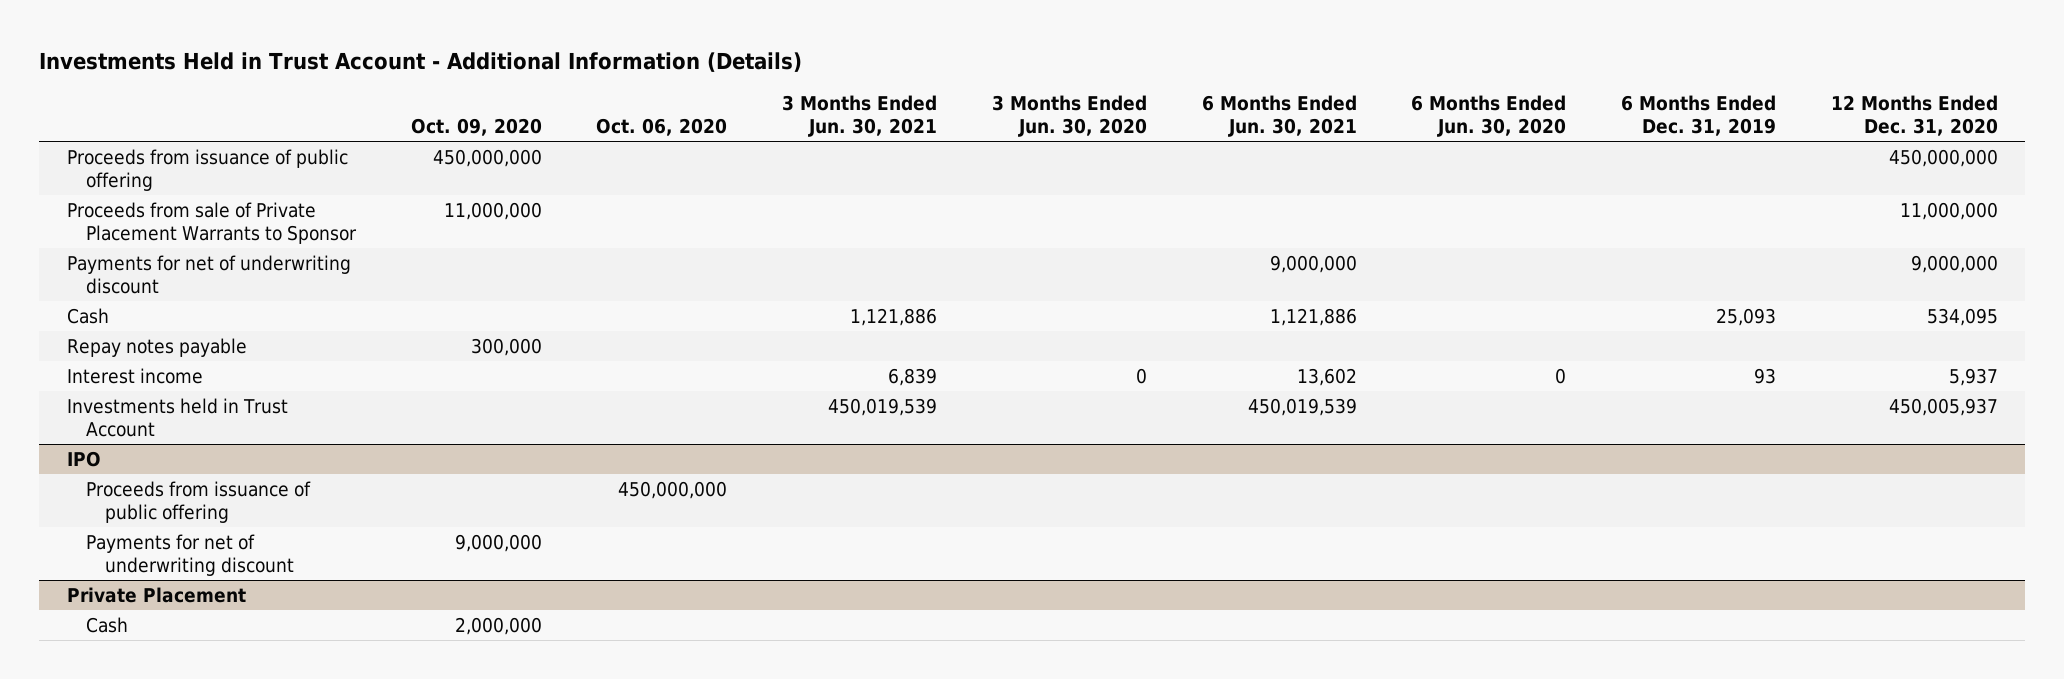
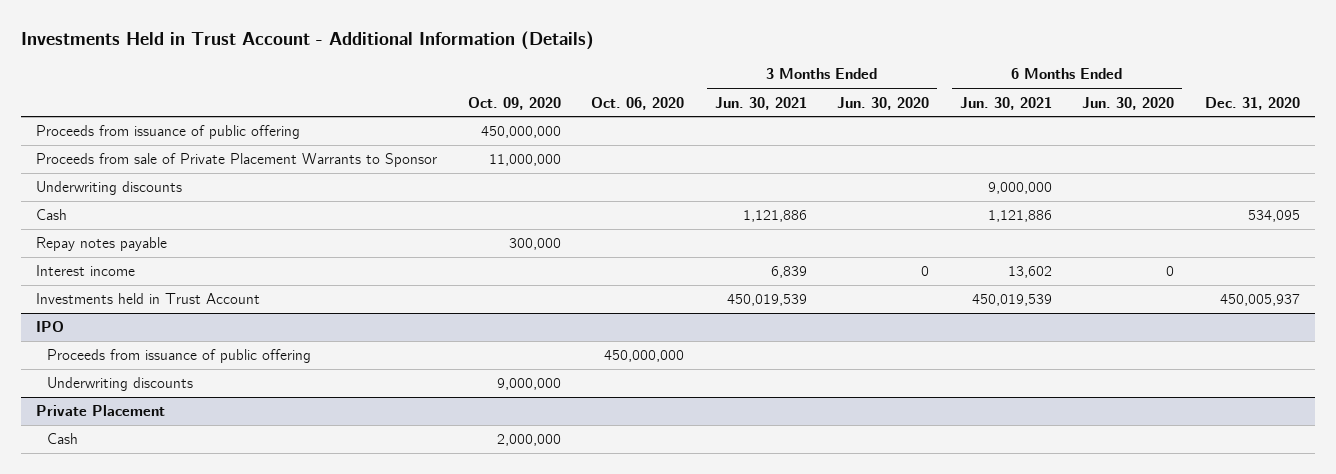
[1620,94,1776,136] 6 Months Ended Dec. 31, 2019 -> none
[1830,94,1998,136] 12 Months Ended Dec. 31, 2020 -> none
none -> [1205,96,1301,110] Dec. 31, 2020
[66,255,351,295] Payments for net of underwriting discount -> [36,181,183,196] Underwriting discounts
[85,534,295,577] Payments for net of underwriting discount -> [47,377,194,392] Underwriting discounts

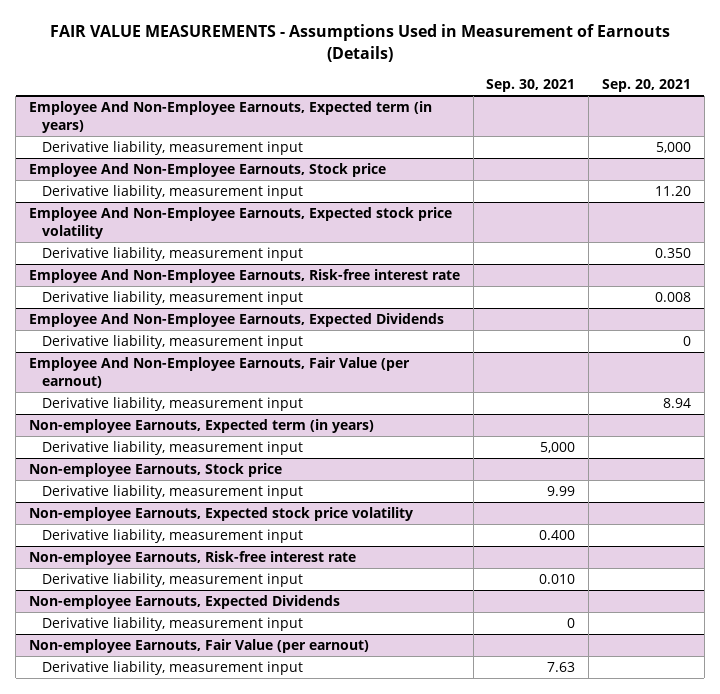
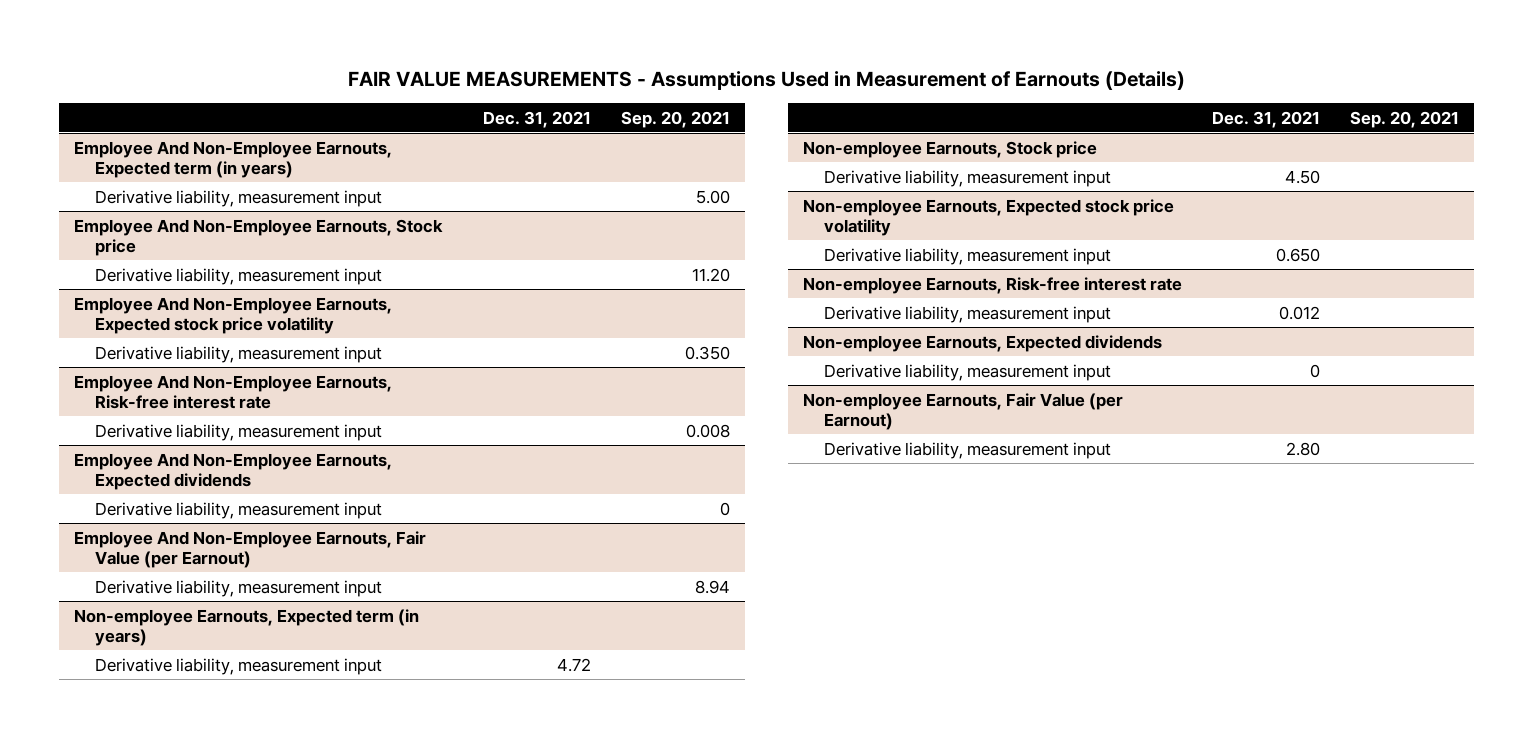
[486,78,576,92] Sep. 30, 2021 -> none
none -> [483,110,592,128] Dec. 31, 2021
[655,142,691,154] 5,000 -> [696,189,731,204] 5.00
[28,313,444,328] Employee And Non-Employee Earnouts, Expected Dividends -> [74,452,393,490] Employee And Non-Employee Earnouts, Expected dividends
[28,357,410,389] Employee And Non-Employee Earnouts, Fair Value (per earnout) -> [74,530,427,568] Employee And Non-Employee Earnouts, Fair Value (per Earnout)
[28,595,340,610] Non-employee Earnouts, Expected Dividends -> [803,334,1163,352] Non-employee Earnouts, Expected dividends
[28,639,369,654] Non-employee Earnouts, Fair Value (per earnout) -> [803,392,1124,430] Non-employee Earnouts, Fair Value (per Earnout)

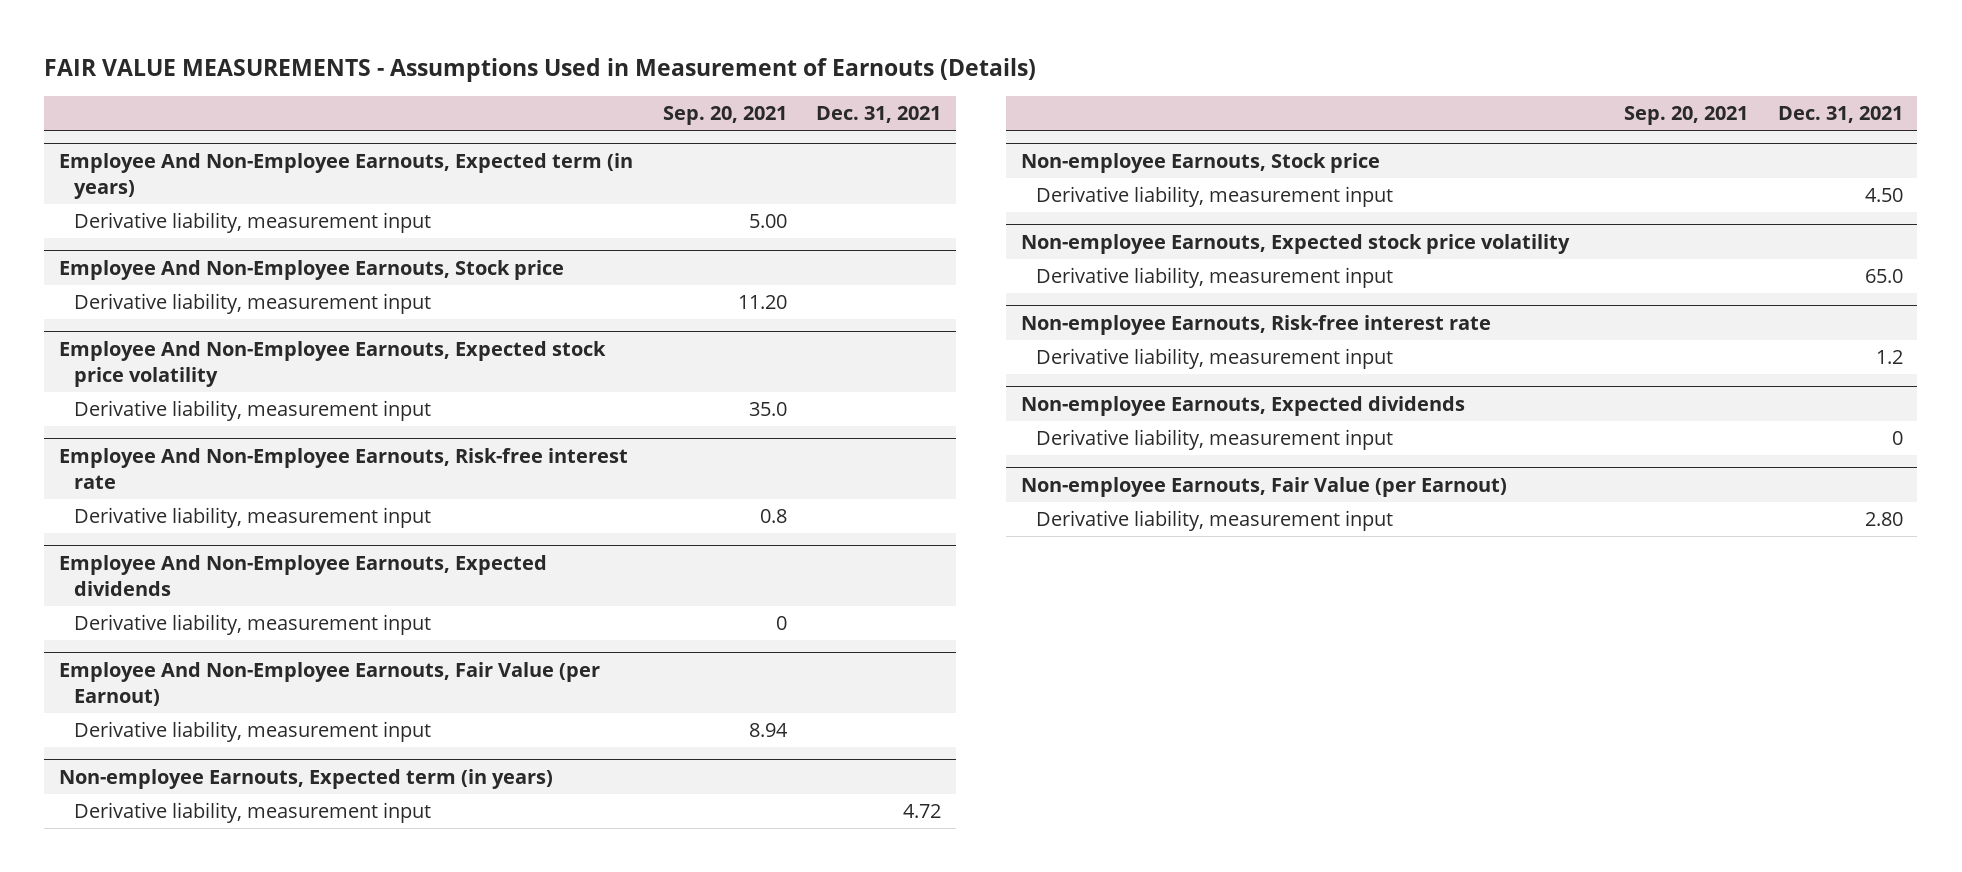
[685,345,731,360] 0.350 -> [748,402,787,417] 35.0
[686,423,731,438] 0.008 -> [759,509,787,524] 0.8
[1276,247,1321,262] 0.650 -> [1864,269,1903,284] 65.0
[1279,305,1321,320] 0.012 -> [1875,350,1903,365] 1.2

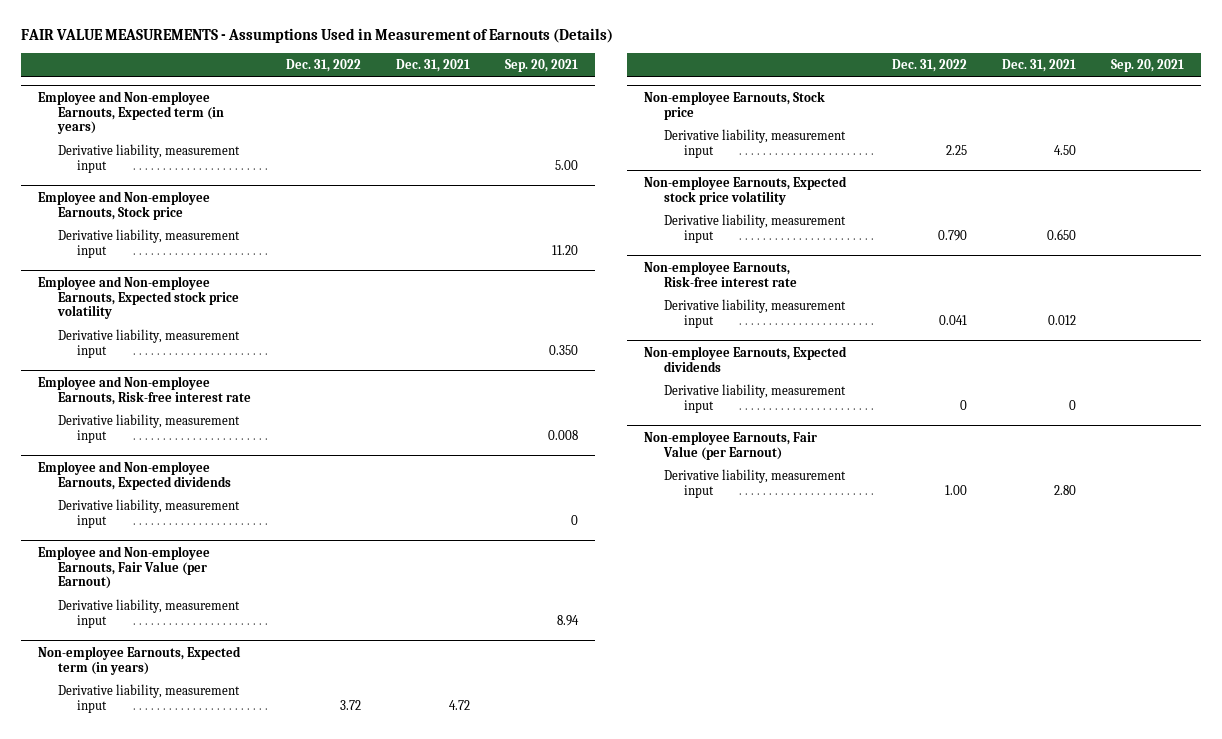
none -> [285,59,361,73] Dec. 31, 2022
[59,153,634,199] Employee And Non-Employee Earnouts, Expected term (in years) -> [38,90,224,135] Employee and Non-employee Earnouts, Expected term (in years)
[59,260,565,281] Employee And Non-Employee Earnouts, Stock price -> [38,190,211,220] Employee and Non-employee Earnouts, Stock price
[59,341,607,387] Employee And Non-Employee Earnouts, Expected stock price volatility -> [38,275,239,320] Employee and Non-employee Earnouts, Expected stock price volatility
[748,402,787,417] 35.0 -> [548,345,578,356] 0.350
[59,448,629,489] Employee And Non-Employee Earnouts, Risk-free interest rate -> [38,375,251,405] Employee and Non-employee Earnouts, Risk-free interest rate
[759,509,787,524] 0.8 -> [547,430,578,441] 0.008
[59,555,548,596] Employee And Non-Employee Earnouts, Expected dividends -> [38,460,231,490] Employee and Non-employee Earnouts, Expected dividends
[59,662,601,706] Employee And Non-Employee Earnouts, Fair Value (per Earnout) -> [38,545,211,590] Employee and Non-employee Earnouts, Fair Value (per Earnout)
[1864,269,1903,284] 65.0 -> [1046,229,1076,241] 0.650
[1875,350,1903,365] 1.2 -> [1047,315,1076,326] 0.012

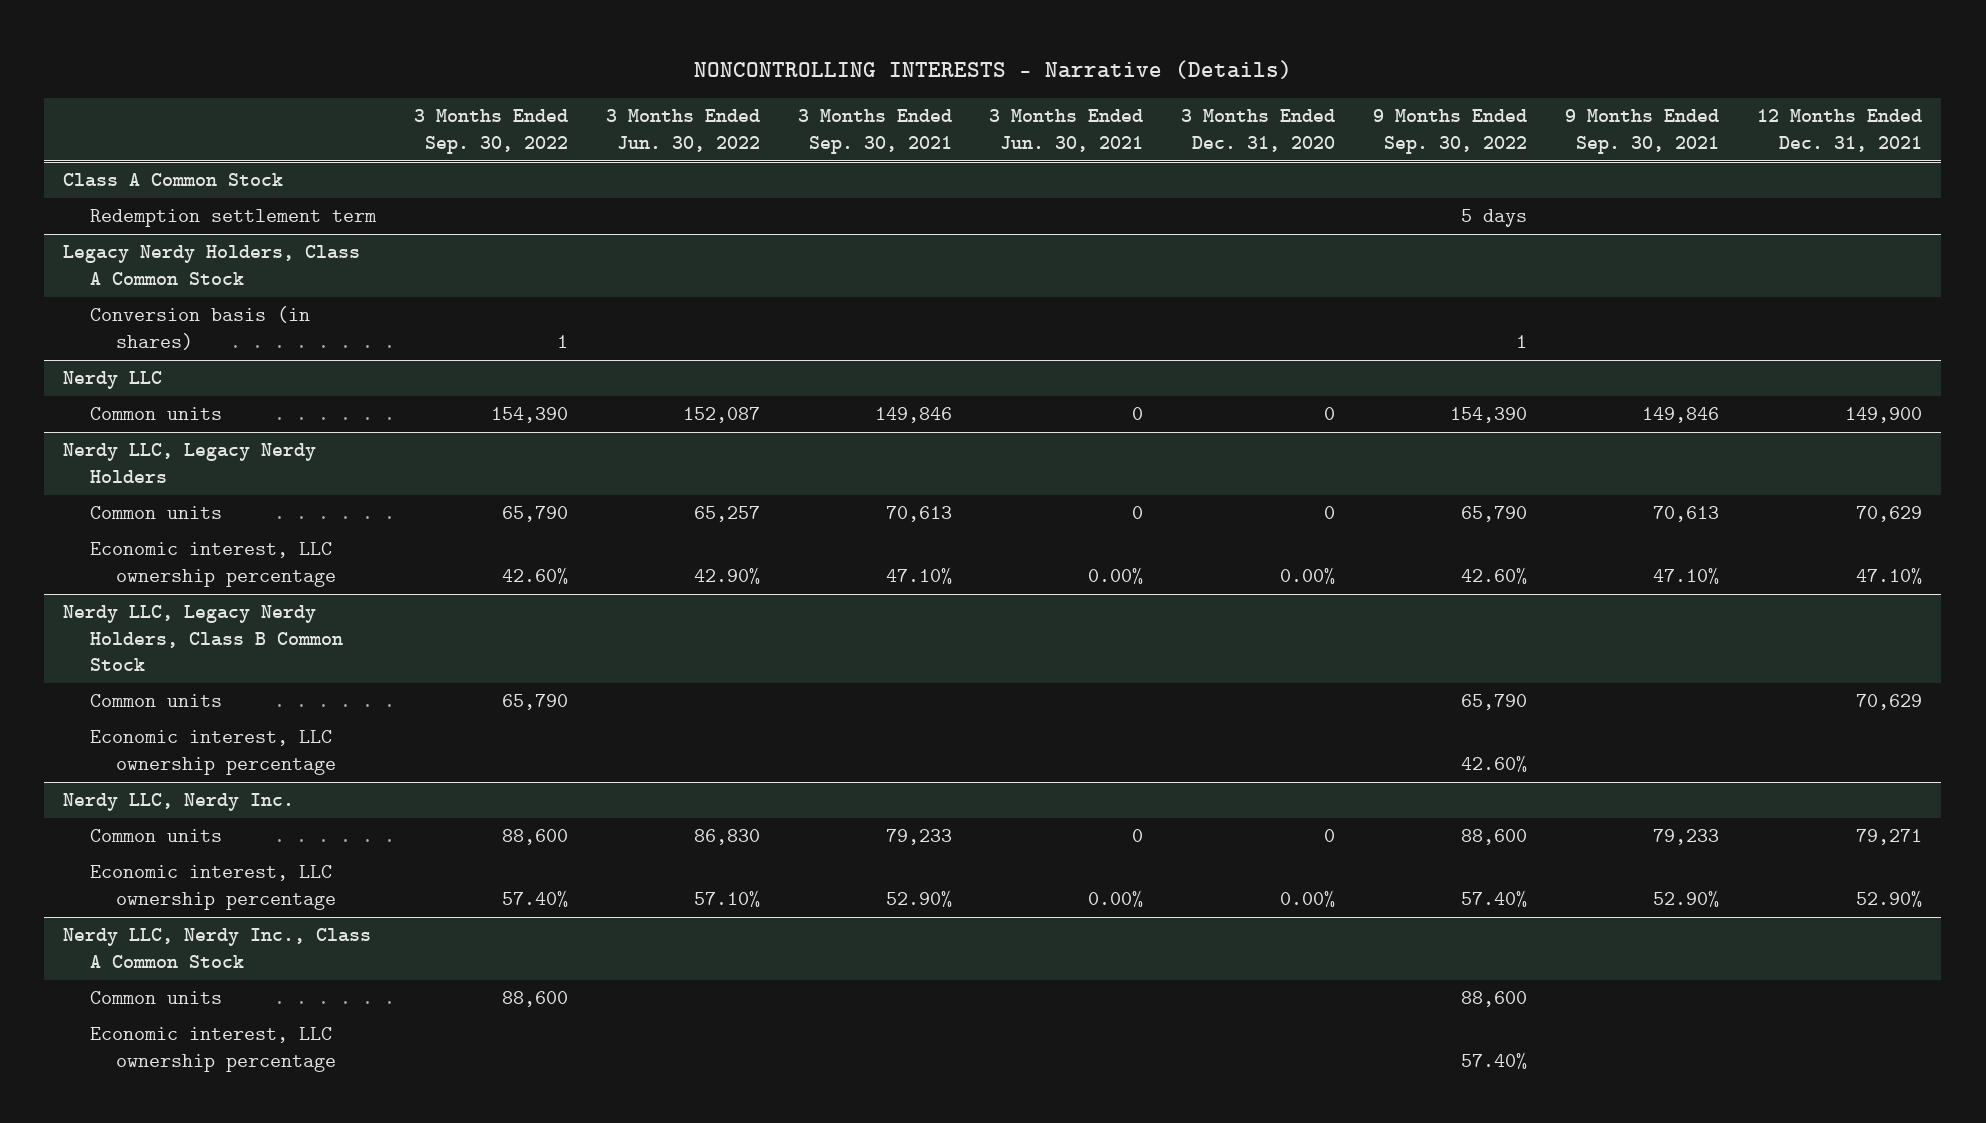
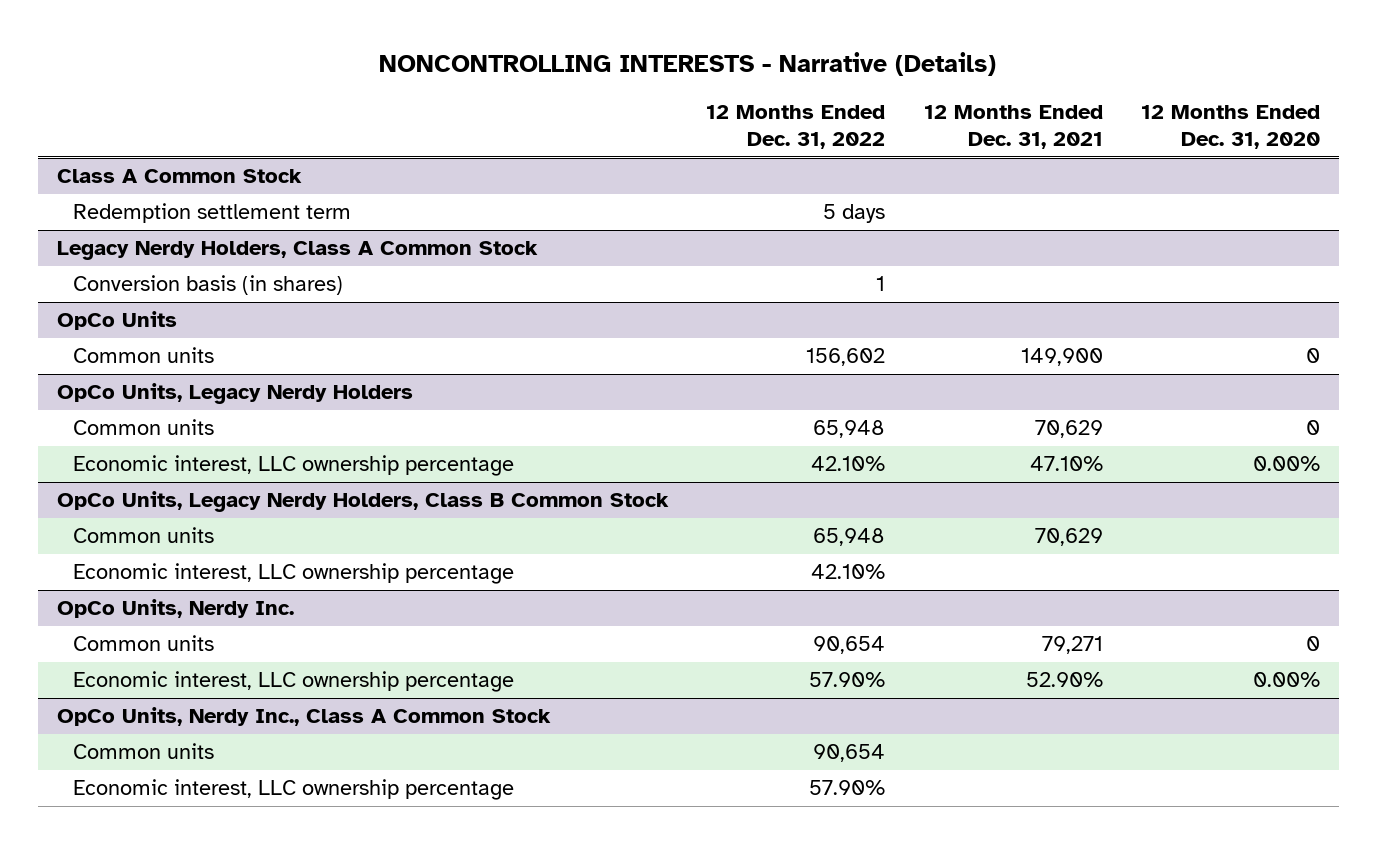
[413,109,568,154] 3 Months Ended Sep. 30, 2022 -> none
[605,109,760,152] 3 Months Ended Jun. 30, 2022 -> none
[797,109,952,154] 3 Months Ended Sep. 30, 2021 -> none
[989,109,1144,152] 3 Months Ended Jun. 30, 2021 -> none
[1181,109,1336,152] 3 Months Ended Dec. 31, 2020 -> none
[1373,109,1528,154] 9 Months Ended Sep. 30, 2022 -> none
[1565,109,1720,154] 9 Months Ended Sep. 30, 2021 -> none
none -> [706,105,886,150] 12 Months Ended Dec. 31, 2022
none -> [1140,105,1320,150] 12 Months Ended Dec. 31, 2020
[63,371,163,390] Nerdy LLC -> [57,311,178,331] OpCo Units
[63,443,317,483] Nerdy LLC, Legacy Nerdy Holders -> [57,383,414,405] OpCo Units, Legacy Nerdy Holders
[63,605,343,672] Nerdy LLC, Legacy Nerdy Holders, Class B Common Stock -> [57,491,670,513] OpCo Units, Legacy Nerdy Holders, Class B Common Stock
[63,793,295,812] Nerdy LLC, Nerdy Inc. -> [57,599,295,619] OpCo Units, Nerdy Inc.
[63,928,372,968] Nerdy LLC, Nerdy Inc., Class A Common Stock -> [57,707,552,727] OpCo Units, Nerdy Inc., Class A Common Stock

